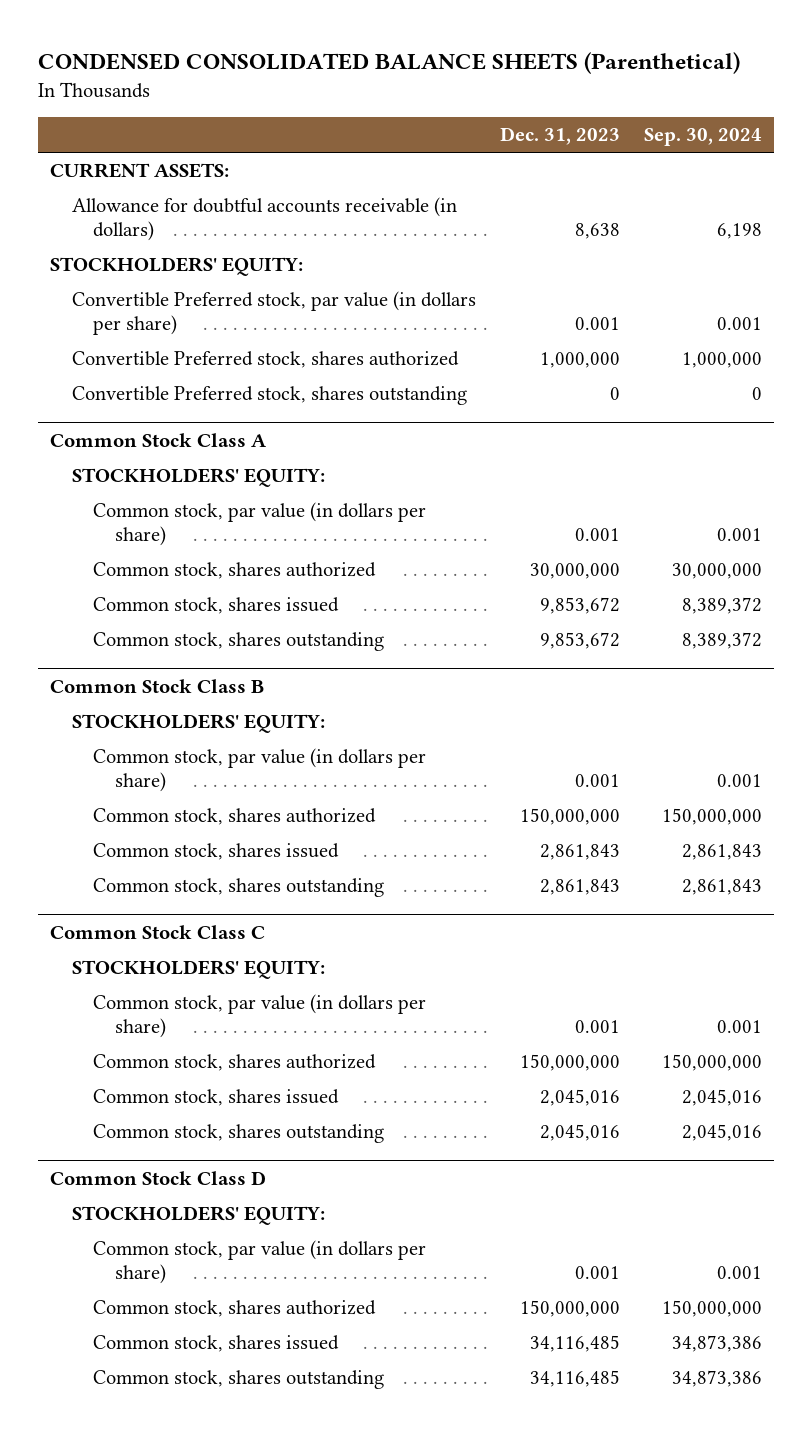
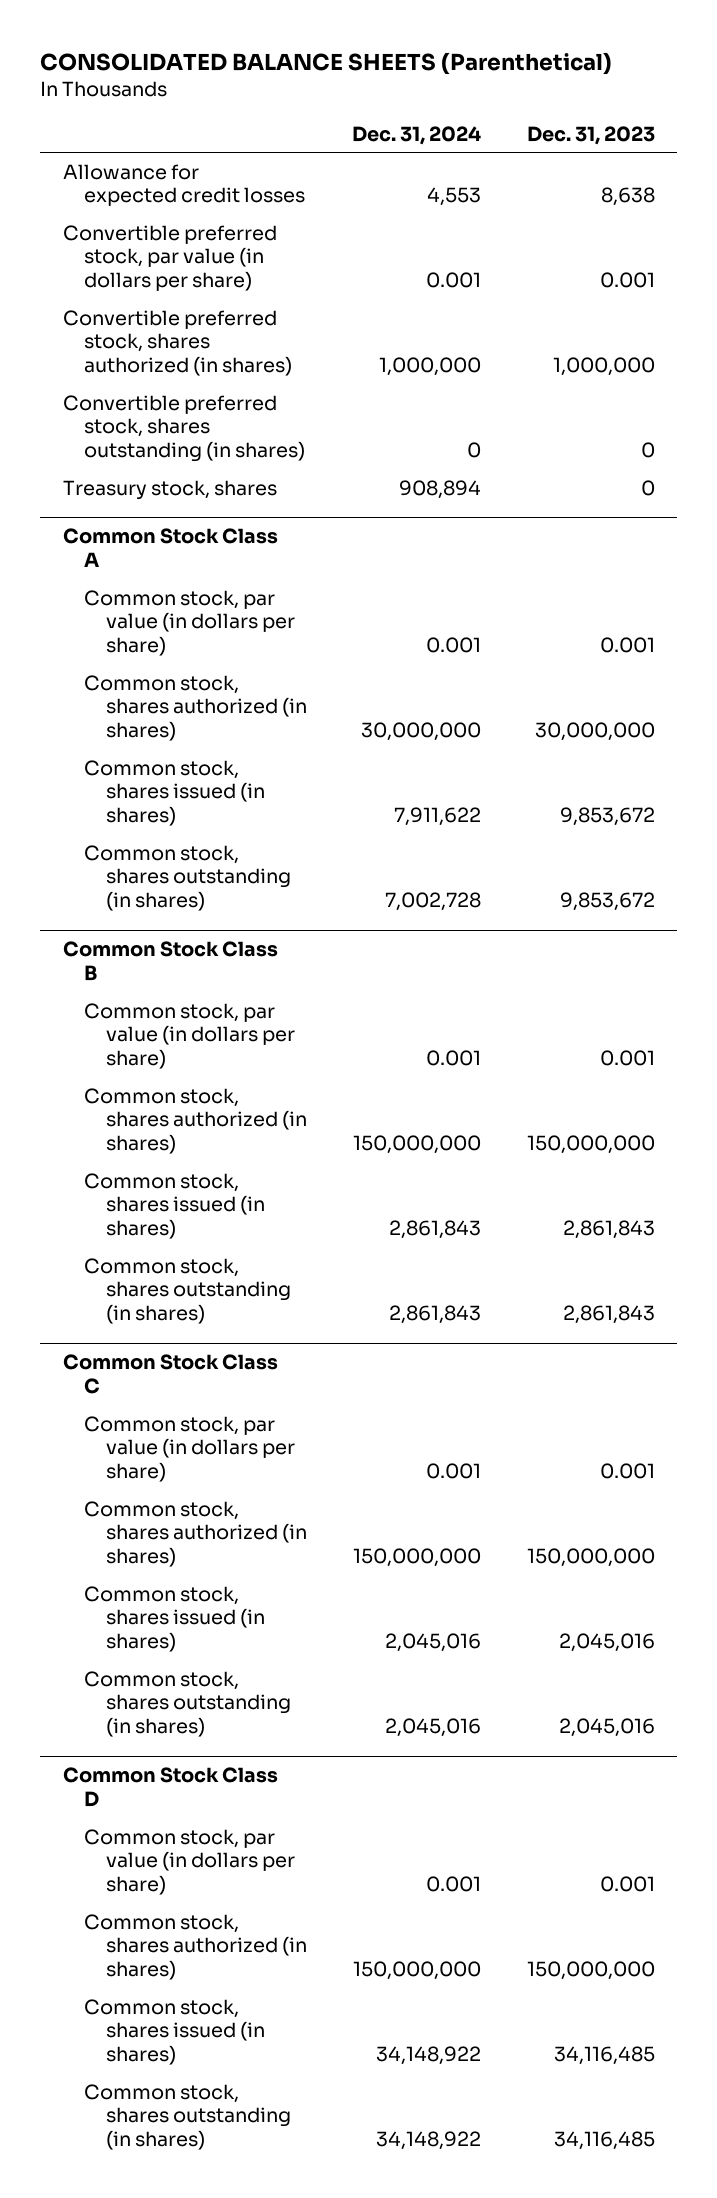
[37,52,740,75] CONDENSED CONSOLIDATED BALANCE SHEETS (Parenthetical) -> [39,51,612,75] CONSOLIDATED BALANCE SHEETS (Parenthetical)
[643,128,762,147] Sep. 30, 2024 -> none
none -> [352,125,482,145] Dec. 31, 2024
[49,163,229,179] CURRENT ASSETS: -> none
[49,257,303,277] STOCKHOLDERS' EQUITY: -> none
[71,197,457,241] Allowance for doubtful accounts receivable (in dollars) -> [62,163,306,207] Allowance for expected credit losses
[71,291,476,335] Convertible Preferred stock, par value (in dollars per share) -> [62,224,277,291] Convertible preferred stock, par value (in dollars per share)
[71,351,459,369] Convertible Preferred stock, shares authorized -> [62,309,293,376] Convertible preferred stock, shares authorized (in shares)
[71,386,467,406] Convertible Preferred stock, shares outstanding -> [62,394,306,462] Convertible preferred stock, shares outstanding (in shares)
none -> [62,479,277,500] Treasury stock, shares
[71,468,325,488] STOCKHOLDERS' EQUITY: -> none
[93,562,377,580] Common stock, shares authorized -> [84,674,308,741] Common stock, shares authorized (in shares)
[93,597,340,615] Common stock, shares issued -> [84,759,266,826] Common stock, shares issued (in shares)
[93,632,385,652] Common stock, shares outstanding -> [84,844,292,911] Common stock, shares outstanding (in shares)
[71,714,325,734] STOCKHOLDERS' EQUITY: -> none
[93,808,377,826] Common stock, shares authorized -> [84,1087,308,1154] Common stock, shares authorized (in shares)
[93,843,340,861] Common stock, shares issued -> [84,1172,266,1239] Common stock, shares issued (in shares)
[93,878,385,898] Common stock, shares outstanding -> [84,1257,292,1324] Common stock, shares outstanding (in shares)
[71,960,325,980] STOCKHOLDERS' EQUITY: -> none
[93,1054,377,1072] Common stock, shares authorized -> [84,1500,308,1567] Common stock, shares authorized (in shares)
[93,1089,340,1107] Common stock, shares issued -> [84,1585,266,1652] Common stock, shares issued (in shares)
[93,1124,385,1144] Common stock, shares outstanding -> [84,1670,292,1737] Common stock, shares outstanding (in shares)
[71,1206,325,1226] STOCKHOLDERS' EQUITY: -> none
[93,1300,377,1318] Common stock, shares authorized -> [84,1913,308,1980] Common stock, shares authorized (in shares)
[93,1335,340,1353] Common stock, shares issued -> [84,1998,266,2065] Common stock, shares issued (in shares)
[93,1370,385,1390] Common stock, shares outstanding -> [84,2083,292,2150] Common stock, shares outstanding (in shares)

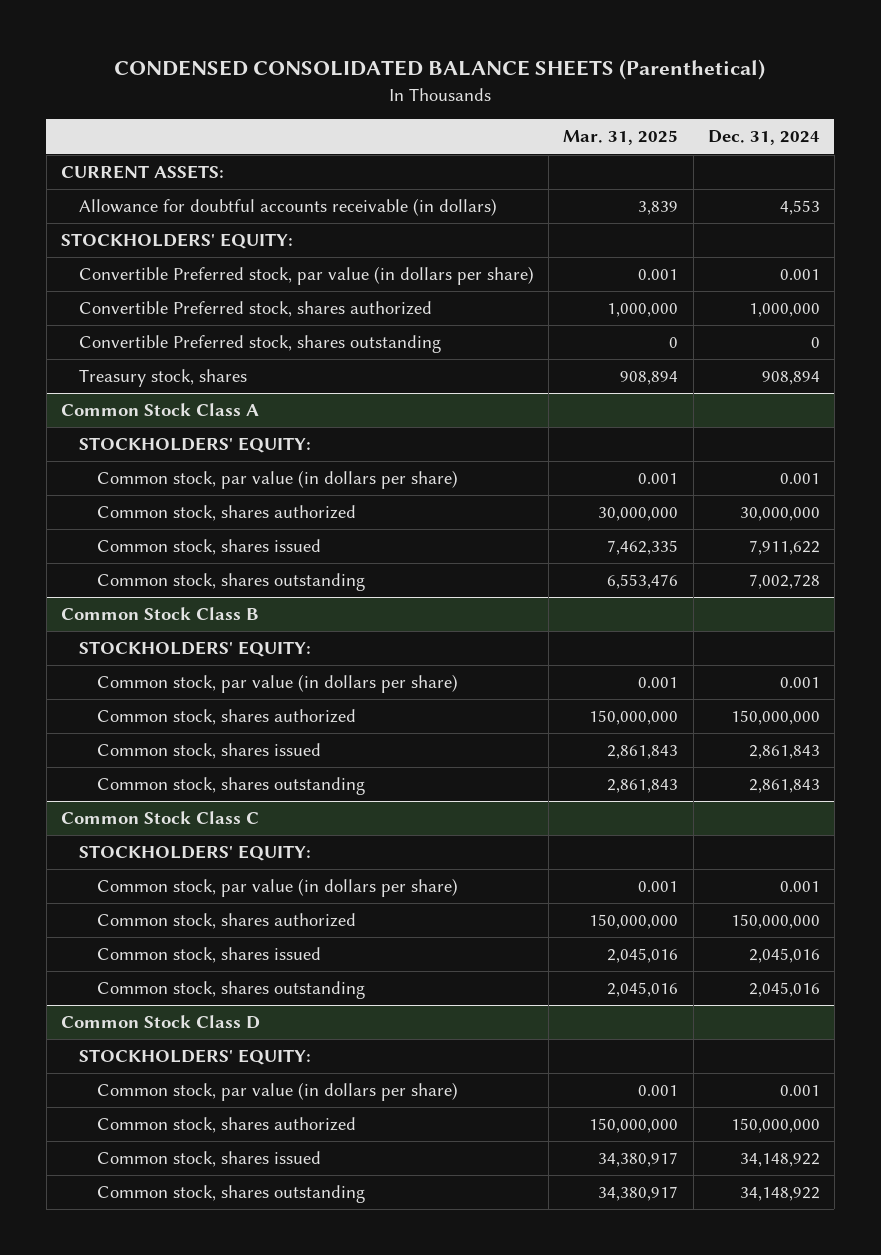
[39,51,612,75] CONSOLIDATED BALANCE SHEETS (Parenthetical) -> [114,59,766,81] CONDENSED CONSOLIDATED BALANCE SHEETS (Parenthetical)
[526,125,655,145] Dec. 31, 2023 -> none
none -> [563,130,679,146] Mar. 31, 2025
none -> [60,165,224,180] CURRENT ASSETS:
[62,163,306,207] Allowance for expected credit losses -> [79,198,498,217] Allowance for doubtful accounts receivable (in dollars)
none -> [60,233,293,250] STOCKHOLDERS' EQUITY:
[62,224,277,291] Convertible preferred stock, par value (in dollars per share) -> [79,266,535,286] Convertible Preferred stock, par value (in dollars per share)
[62,309,293,376] Convertible preferred stock, shares authorized (in shares) -> [79,301,433,318] Convertible Preferred stock, shares authorized
[62,394,306,462] Convertible preferred stock, shares outstanding (in shares) -> [79,335,442,354] Convertible Preferred stock, shares outstanding
none -> [79,437,312,454] STOCKHOLDERS' EQUITY:
[84,674,308,741] Common stock, shares authorized (in shares) -> [97,505,357,522] Common stock, shares authorized
[84,759,266,826] Common stock, shares issued (in shares) -> [97,539,322,556] Common stock, shares issued
[84,844,292,911] Common stock, shares outstanding (in shares) -> [97,573,366,592] Common stock, shares outstanding
none -> [79,641,312,658] STOCKHOLDERS' EQUITY:
[84,1087,308,1154] Common stock, shares authorized (in shares) -> [97,709,357,726] Common stock, shares authorized
[84,1172,266,1239] Common stock, shares issued (in shares) -> [97,743,322,760] Common stock, shares issued
[84,1257,292,1324] Common stock, shares outstanding (in shares) -> [97,777,366,796] Common stock, shares outstanding
none -> [79,845,312,862] STOCKHOLDERS' EQUITY:
[84,1500,308,1567] Common stock, shares authorized (in shares) -> [97,913,357,930] Common stock, shares authorized
[84,1585,266,1652] Common stock, shares issued (in shares) -> [97,947,322,964] Common stock, shares issued
[84,1670,292,1737] Common stock, shares outstanding (in shares) -> [97,981,366,1000] Common stock, shares outstanding
none -> [79,1049,312,1066] STOCKHOLDERS' EQUITY:
[84,1913,308,1980] Common stock, shares authorized (in shares) -> [97,1117,357,1134] Common stock, shares authorized
[84,1998,266,2065] Common stock, shares issued (in shares) -> [97,1151,322,1168] Common stock, shares issued
[84,2083,292,2150] Common stock, shares outstanding (in shares) -> [97,1185,366,1204] Common stock, shares outstanding

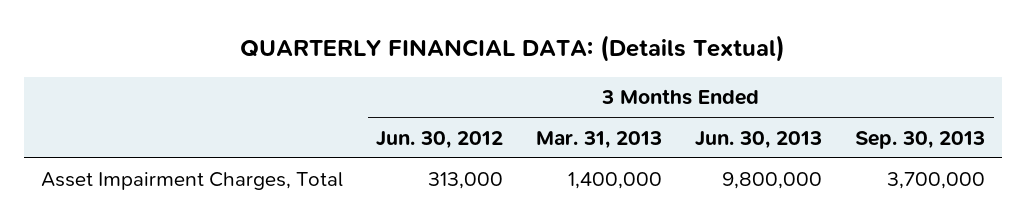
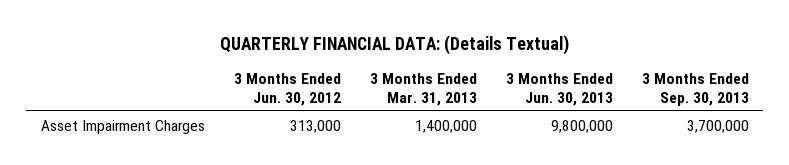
[40,172,343,191] Asset Impairment Charges, Total -> [40,120,205,135] Asset Impairment Charges

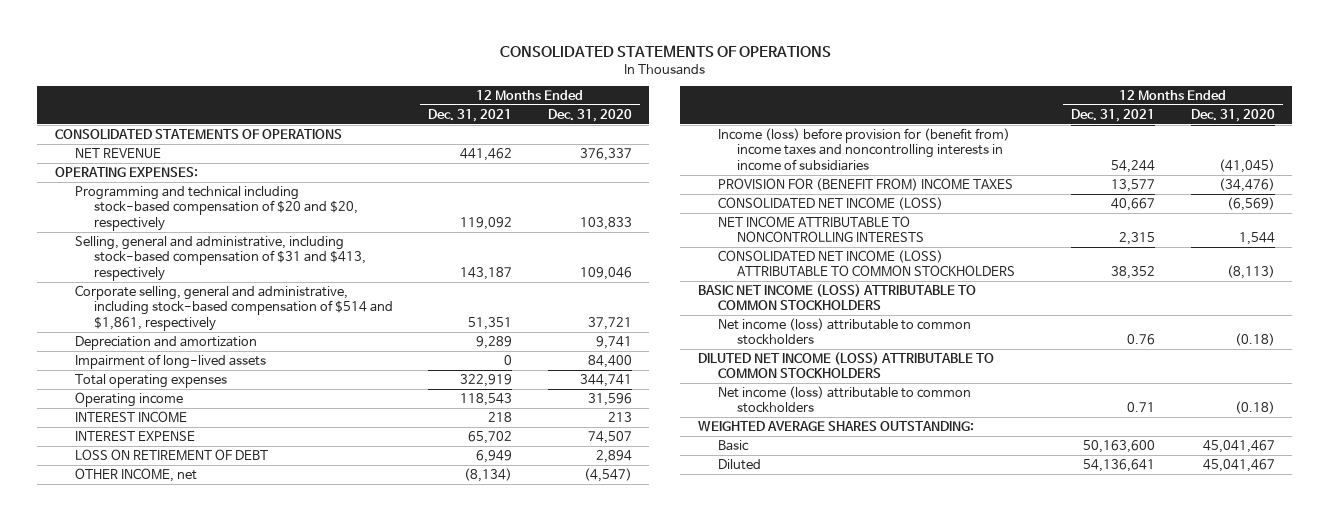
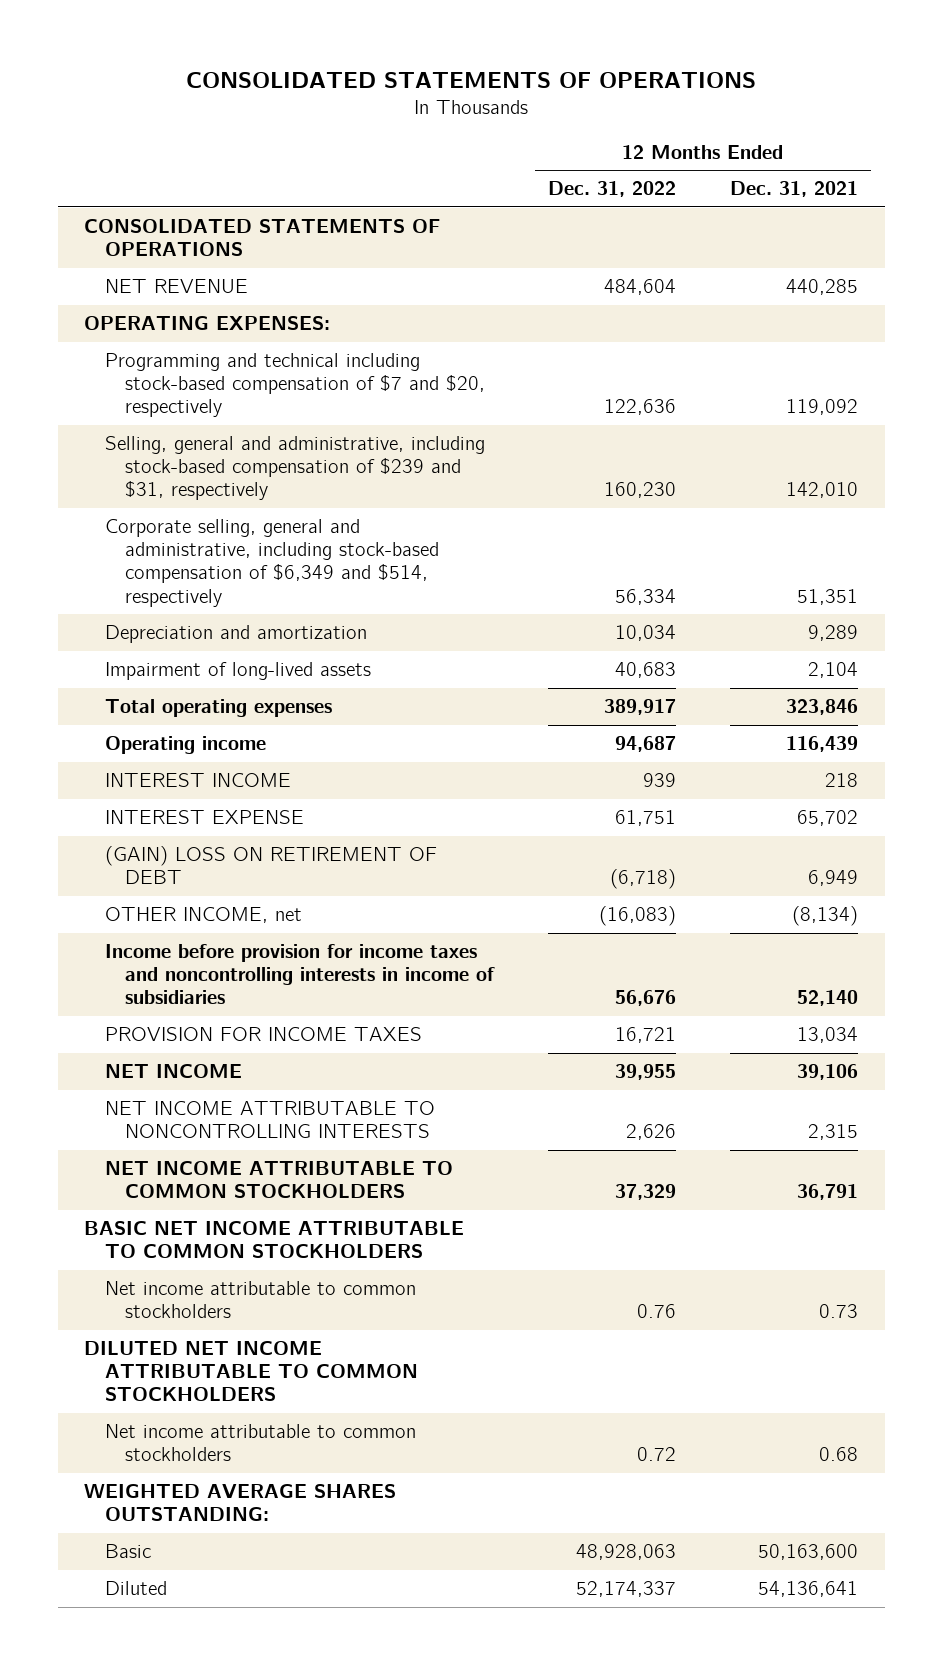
[547,108,632,122] Dec. 31, 2020 -> none
none -> [548,181,677,198] Dec. 31, 2022
[460,147,513,161] 441,462 -> [785,279,858,296] 440,285
[74,185,359,231] Programming and technical including stock-based compensation of $20 and $20, respectively -> [104,353,486,418] Programming and technical including stock-based compensation of $7 and $20, respectively
[74,235,367,281] Selling, general and administrative, including stock-based compensation of $31 and $413, respectively -> [104,436,485,501] Selling, general and administrative, including stock-based compensation of $239 and $31, respectively
[460,266,513,280] 143,187 -> [785,482,858,499] 142,010
[74,284,394,331] Corporate selling, general and administrative, including stock-based compensation of $514 and $1,861, respectively -> [104,519,440,607] Corporate selling, general and administrative, including stock-based compensation of $6,349 and $514, respectively
[504,354,513,365] 0 -> [807,662,858,679] 2,104
[460,373,513,387] 322,919 -> [785,699,858,716] 323,846
[460,392,513,406] 118,543 -> [785,736,858,753] 116,439
[74,448,268,461] LOSS ON RETIREMENT OF DEBT -> [104,846,437,885] (GAIN) LOSS ON RETIREMENT OF DEBT
[717,127,1010,171] Income (loss) before provision for (benefit from) income taxes and noncontrolling interests in income of subsidiaries -> [104,944,496,1005] Income before provision for income taxes and noncontrolling interests in income of subsidiaries
[1111,159,1156,173] 54,244 -> [796,990,858,1007] 52,140
[717,177,1013,191] PROVISION FOR (BENEFIT FROM) INCOME TAXES -> [104,1027,422,1042] PROVISION FOR INCOME TAXES
[1111,178,1156,192] 13,577 -> [796,1027,858,1044] 13,034
[717,196,943,210] CONSOLIDATED NET INCOME (LOSS) -> [104,1064,242,1079] NET INCOME
[1111,197,1156,211] 40,667 -> [796,1064,858,1081] 39,106
[717,249,1016,278] CONSOLIDATED NET INCOME (LOSS) ATTRIBUTABLE TO COMMON STOCKHOLDERS -> [104,1161,453,1199] NET INCOME ATTRIBUTABLE TO COMMON STOCKHOLDERS
[1111,266,1156,280] 38,352 -> [796,1184,858,1201] 36,791
[697,283,976,311] BASIC NET INCOME (LOSS) ATTRIBUTABLE TO COMMON STOCKHOLDERS -> [84,1221,465,1259] BASIC NET INCOME ATTRIBUTABLE TO COMMON STOCKHOLDERS
[717,317,971,346] Net income (loss) attributable to common stockholders -> [104,1281,416,1319] Net income attributable to common stockholders
[1127,334,1156,346] 0.76 -> [818,1304,858,1319] 0.73
[697,351,994,379] DILUTED NET INCOME (LOSS) ATTRIBUTABLE TO COMMON STOCKHOLDERS -> [84,1341,418,1402] DILUTED NET INCOME ATTRIBUTABLE TO COMMON STOCKHOLDERS
[717,385,971,414] Net income (loss) attributable to common stockholders -> [104,1424,416,1462] Net income attributable to common stockholders
[1127,402,1156,413] 0.71 -> [818,1447,858,1462] 0.68

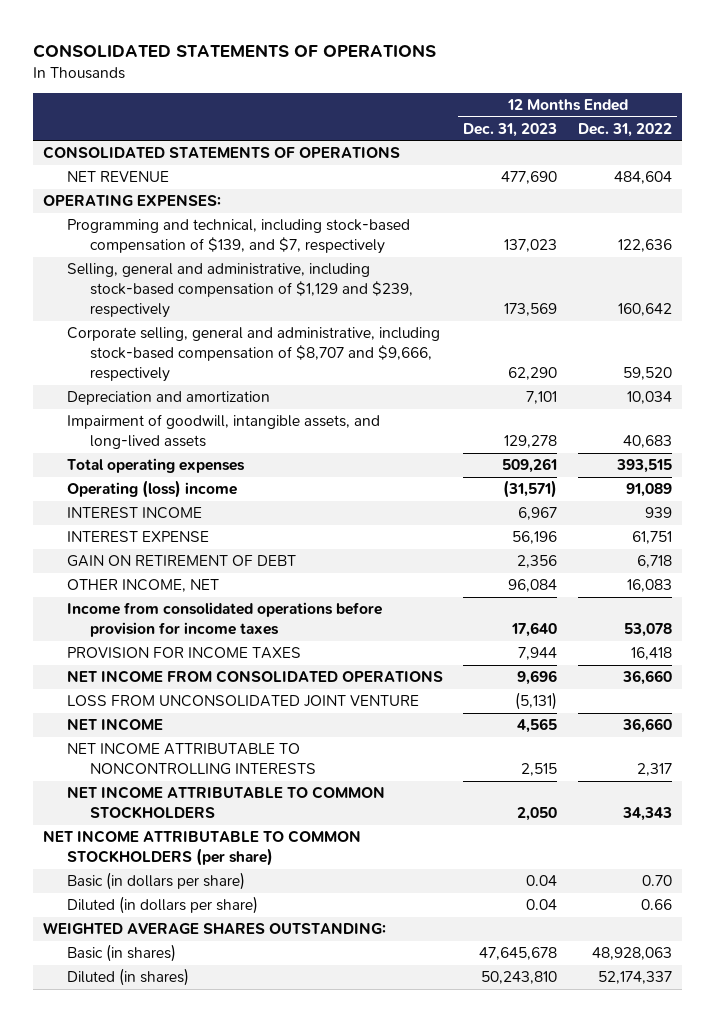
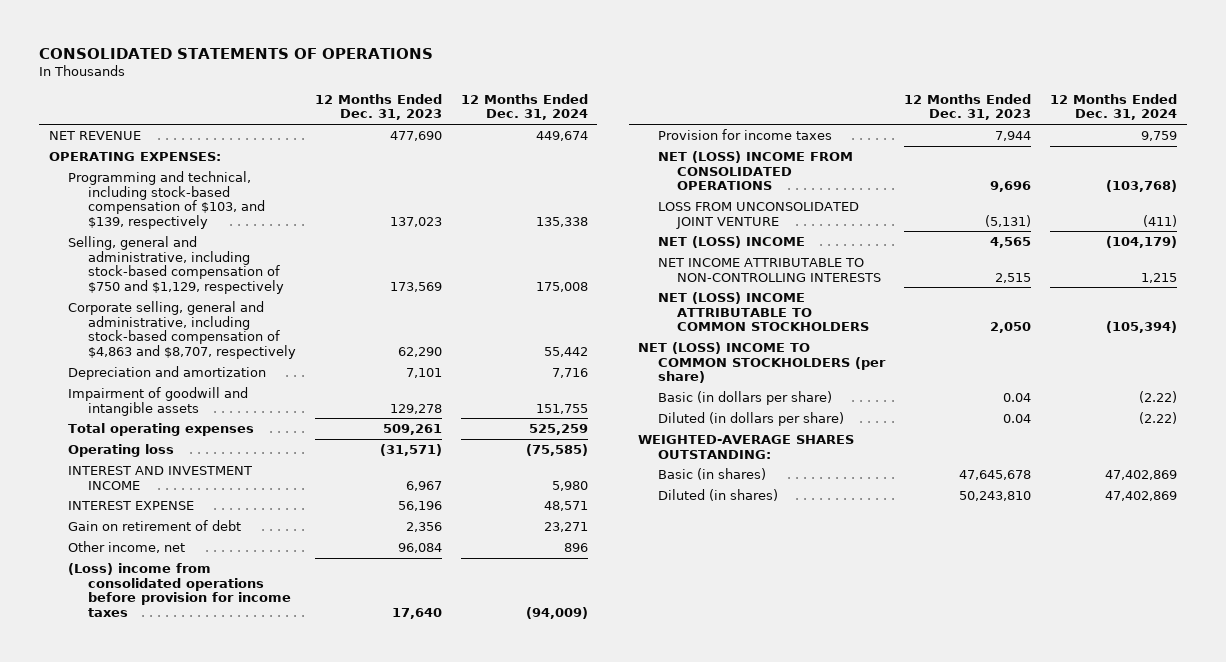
[578,122,673,137] Dec. 31, 2022 -> none
none -> [460,93,588,121] 12 Months Ended Dec. 31, 2024
[43,146,401,160] CONSOLIDATED STATEMENTS OF OPERATIONS -> none
[66,219,410,255] Programming and technical, including stock-based compensation of $139, and $7, respectively -> [68,171,265,229] Programming and technical, including stock-based compensation of $103, and $139, respectively
[66,263,413,318] Selling, general and administrative, including stock-based compensation of $1,129 and $239, respectively -> [68,236,284,294] Selling, general and administrative, including stock-based compensation of $750 and $1,129, respectively
[66,327,440,382] Corporate selling, general and administrative, including stock-based compensation of $8,707 and $9,666, respectively -> [68,301,296,359] Corporate selling, general and administrative, including stock-based compensation of $4,863 and $8,707, respectively
[66,414,380,450] Impairment of goodwill, intangible assets, and long-lived assets -> [68,387,249,416] Impairment of goodwill and intangible assets
[66,480,237,499] Operating (loss) income -> [68,444,175,458] Operating loss
[66,507,202,520] INTEREST INCOME -> [68,466,253,490] INTEREST AND INVESTMENT INCOME
[66,555,296,568] GAIN ON RETIREMENT OF DEBT -> [68,520,242,532] Gain on retirement of debt
[66,579,219,593] OTHER INCOME, NET -> [68,541,186,554] Other income, net
[66,602,382,638] Income from consolidated operations before provision for income taxes -> [68,563,291,617] (Loss) income from consolidated operations before provision for income taxes
[66,647,301,660] PROVISION FOR INCOME TAXES -> [657,129,832,141] Provision for income taxes
[66,670,443,684] NET INCOME FROM CONSOLIDATED OPERATIONS -> [657,151,853,191] NET (LOSS) INCOME FROM CONSOLIDATED OPERATIONS
[66,718,163,732] NET INCOME -> [657,236,805,249] NET (LOSS) INCOME
[66,743,316,776] NET INCOME ATTRIBUTABLE TO NONCONTROLLING INTERESTS -> [657,258,882,282] NET INCOME ATTRIBUTABLE TO NON-CONTROLLING INTERESTS
[66,786,385,820] NET INCOME ATTRIBUTABLE TO COMMON STOCKHOLDERS -> [657,292,870,332] NET (LOSS) INCOME ATTRIBUTABLE TO COMMON STOCKHOLDERS
[43,830,362,867] NET INCOME ATTRIBUTABLE TO COMMON STOCKHOLDERS (per share) -> [638,342,886,384] NET (LOSS) INCOME TO COMMON STOCKHOLDERS (per share)
[43,922,387,935] WEIGHTED AVERAGE SHARES OUTSTANDING: -> [638,435,855,459] WEIGHTED-AVERAGE SHARES OUTSTANDING:

